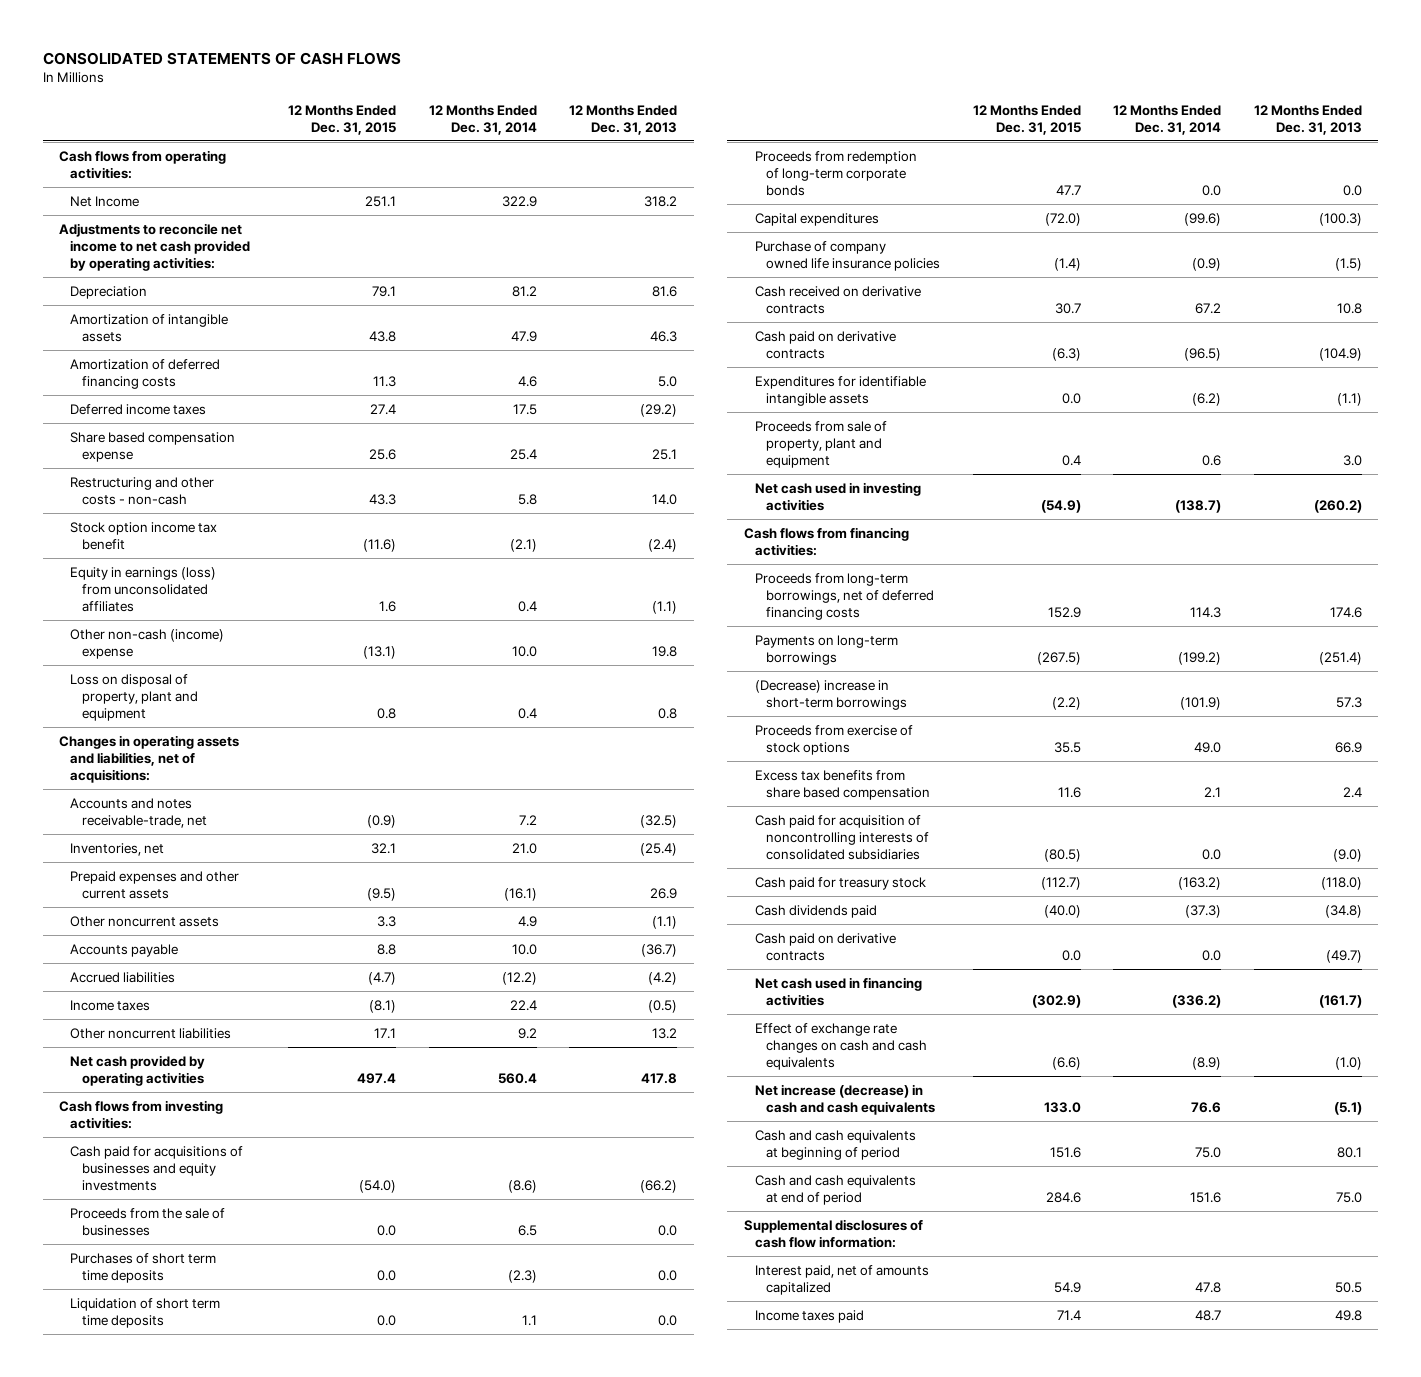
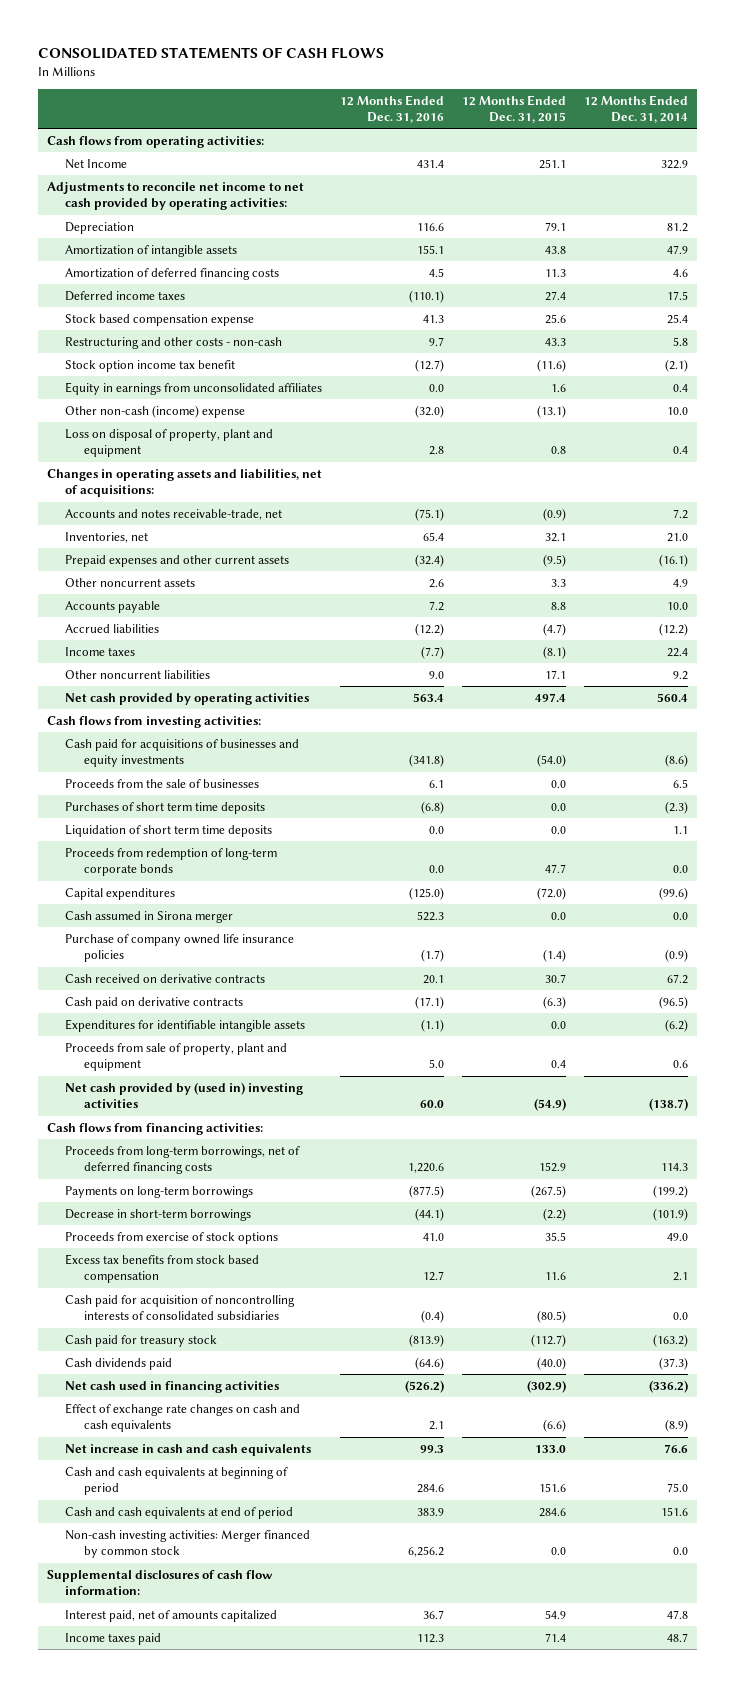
[569,104,678,135] 12 Months Ended Dec. 31, 2013 -> none
none -> [340,94,445,123] 12 Months Ended Dec. 31, 2016
[70,431,236,463] Share based compensation expense -> [65,313,255,326] Stock based compensation expense
[70,566,217,613] Equity in earnings (loss) from unconsolidated affiliates -> [65,381,323,395] Equity in earnings from unconsolidated affiliates
none -> [65,910,234,923] Cash assumed in Sirona merger
[754,481,921,512] Net cash used in investing activities -> [65,1081,304,1109] Net cash provided by (used in) investing activities
[754,679,908,711] (Decrease) increase in short-term borrowings -> [65,1208,252,1221] Decrease in short-term borrowings
[754,769,931,801] Excess tax benefits from share based compensation -> [65,1253,260,1284] Excess tax benefits from stock based compensation
[754,932,896,962] Cash paid on derivative contracts -> none
[754,1083,936,1116] Net increase (decrease) in cash and cash equivalents -> [65,1443,312,1456] Net increase in cash and cash equivalents
none -> [65,1529,311,1559] Non-cash investing activities: Merger financed by common stock

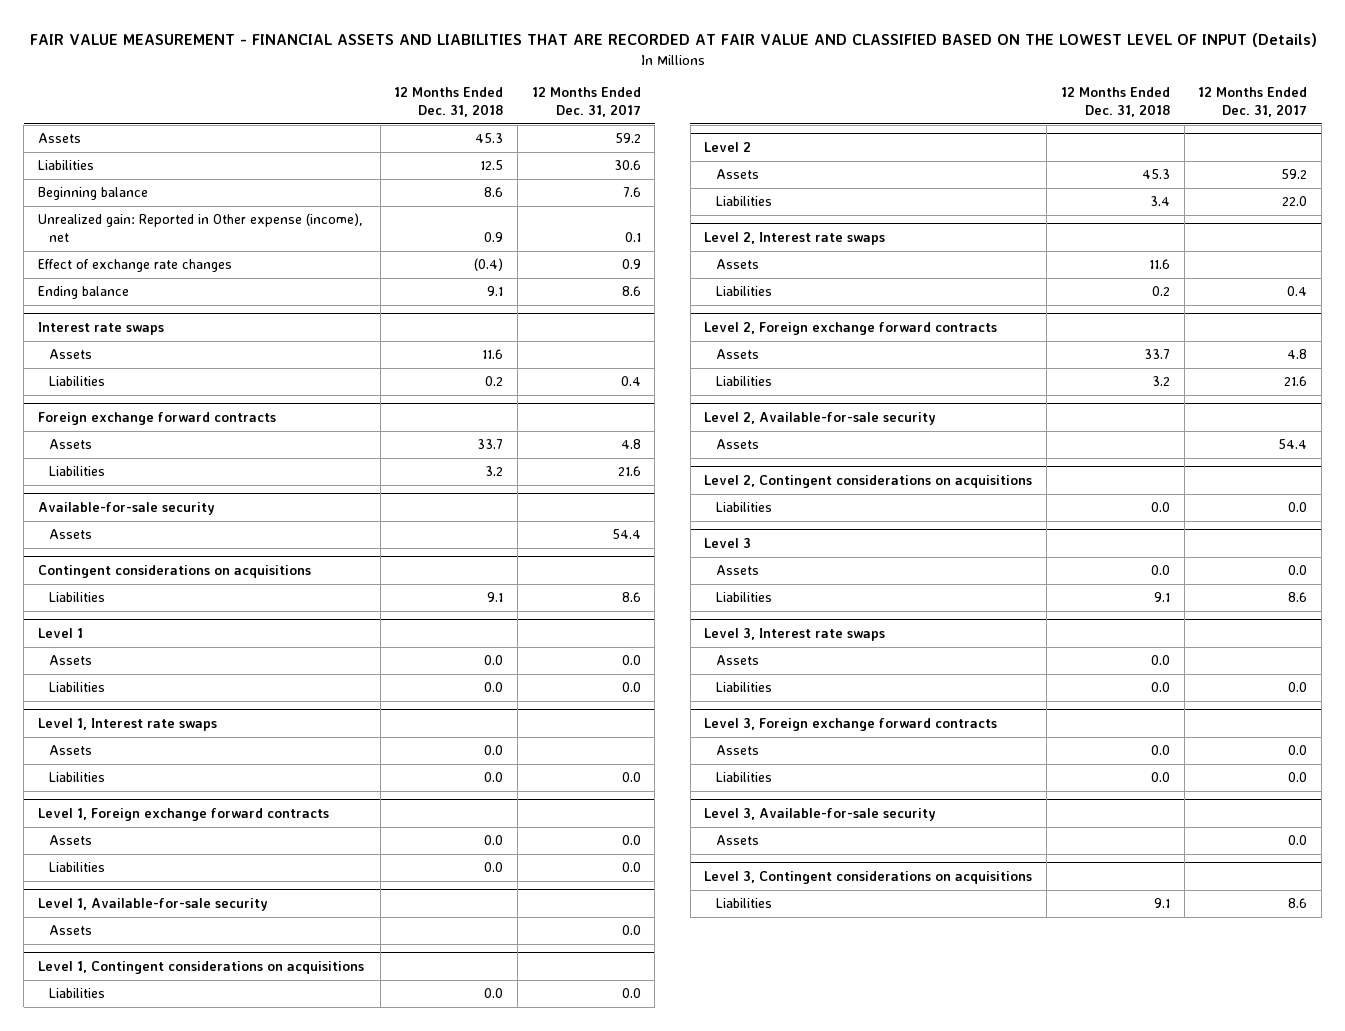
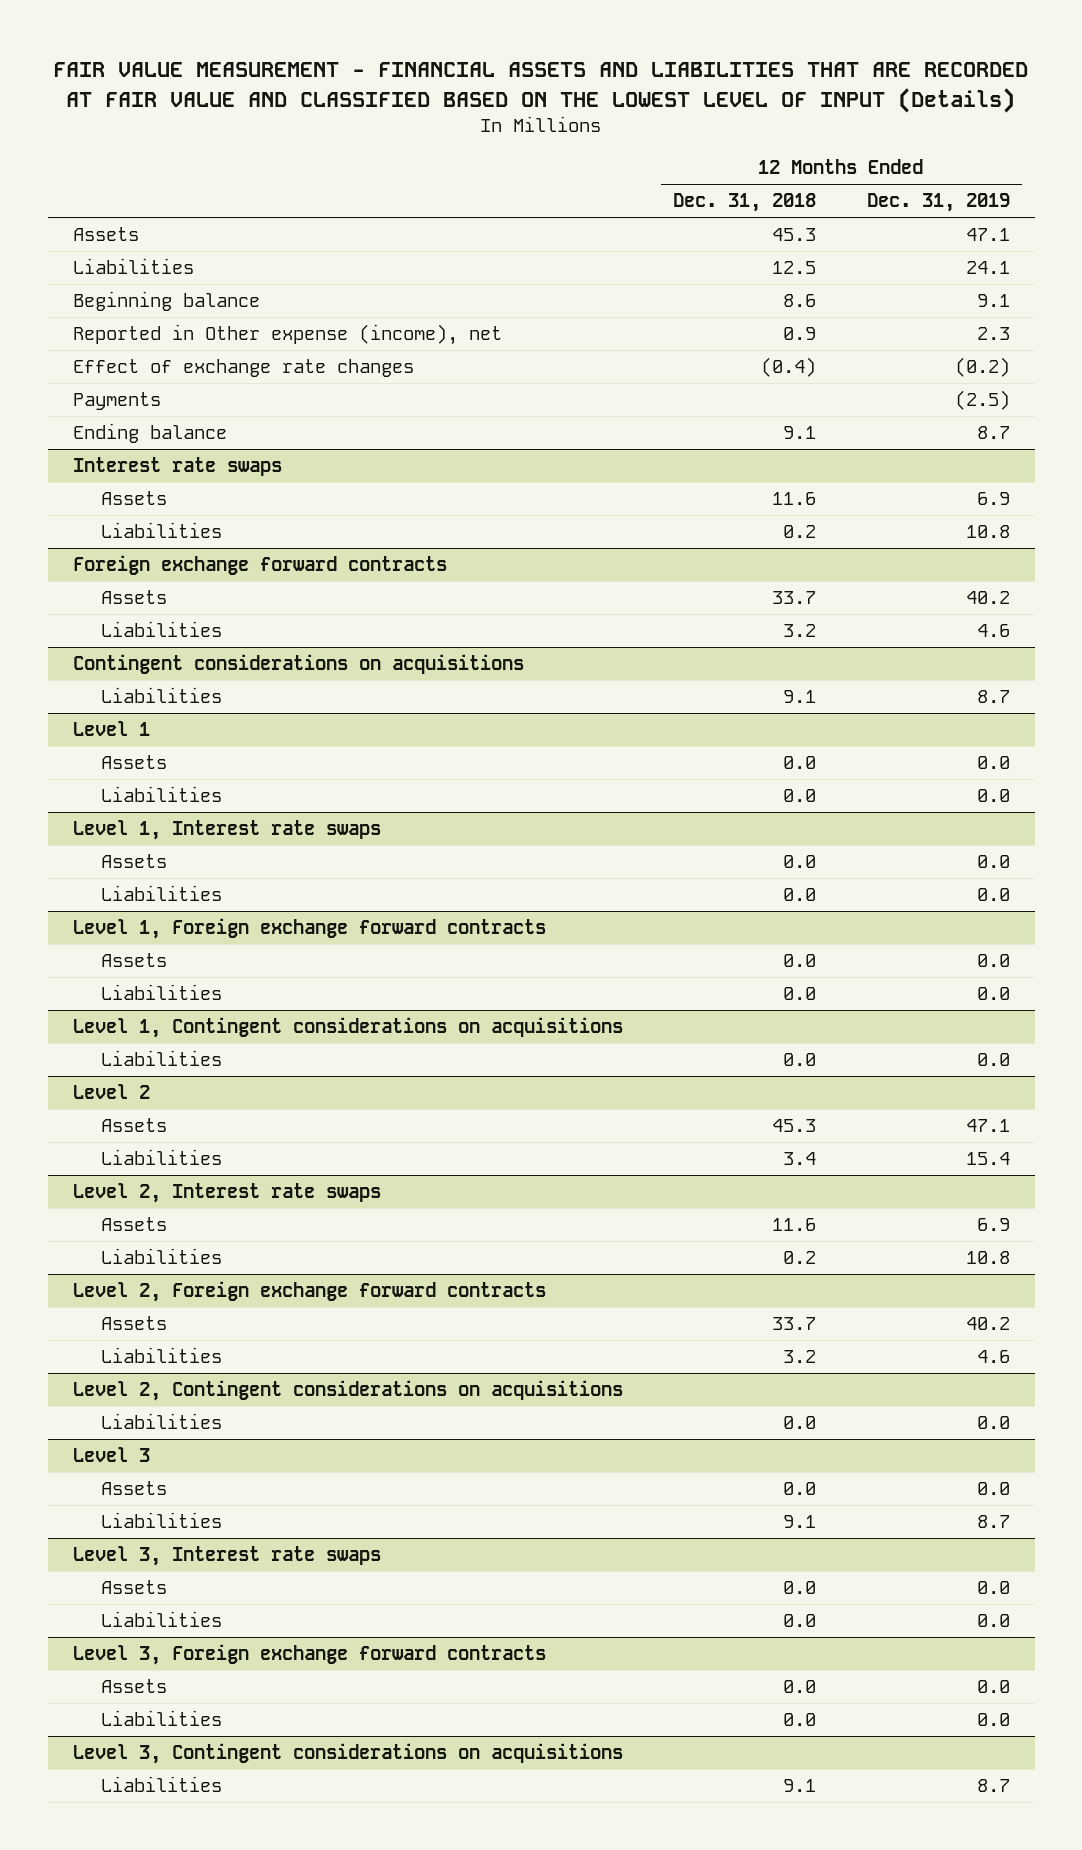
[531,86,641,117] 12 Months Ended Dec. 31, 2017 -> none
none -> [866,193,1010,213] Dec. 31, 2019
[37,213,363,243] Unrealized gain: Reported in Other expense (income), net -> [72,324,502,346] Reported in Other expense (income), net
none -> [72,392,161,411] Payments
[37,502,215,516] Available-for-sale security -> none
[49,529,93,540] Assets -> none
[37,898,268,912] Level 1, Available-for-sale security -> none
[49,925,93,936] Assets -> none
[704,412,937,426] Level 2, Available-for-sale security -> none
[716,439,760,450] Assets -> none
[704,808,937,822] Level 3, Available-for-sale security -> none
[716,835,760,846] Assets -> none

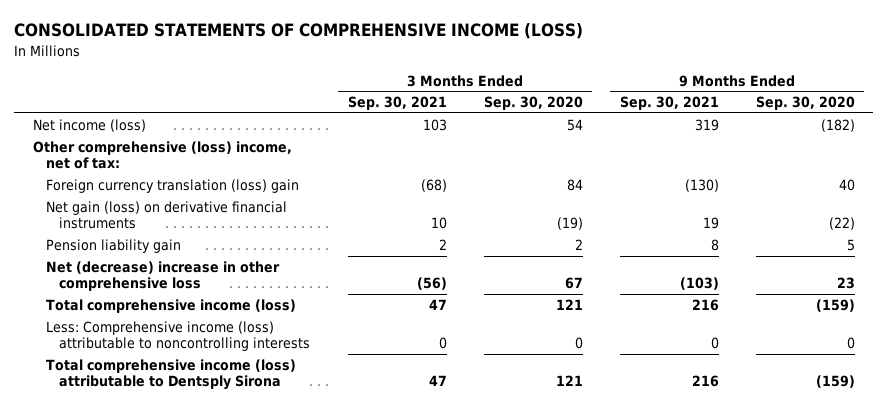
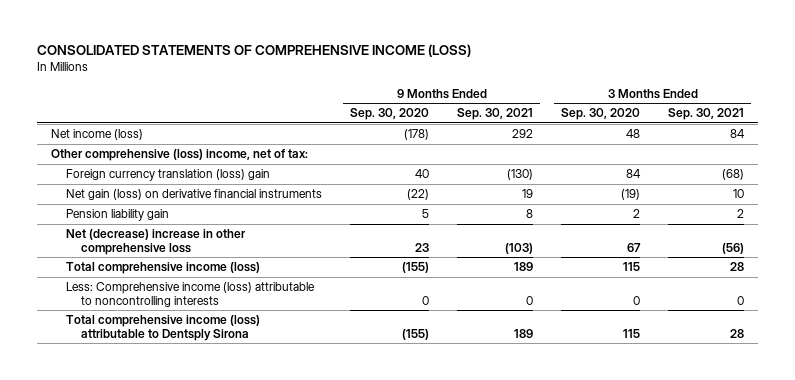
[422,118,447,131] 103 -> [730,129,746,139] 84
[566,118,583,131] 54 -> [626,129,641,139] 48
[694,118,719,131] 319 -> [512,129,534,139] 292
[820,118,855,132] (182) -> [404,129,430,141] (178)
[428,298,447,310] 47 -> [730,262,745,272] 28
[555,298,583,310] 121 -> [623,262,641,272] 115
[691,298,719,311] 216 -> [514,262,534,272] 189
[815,298,855,312] (159) -> [402,262,430,274] (155)
[428,375,447,387] 47 -> [730,328,745,338] 28
[555,375,583,387] 121 -> [623,328,641,338] 115
[691,375,719,388] 216 -> [514,328,534,338] 189
[815,375,855,389] (159) -> [402,328,430,340] (155)

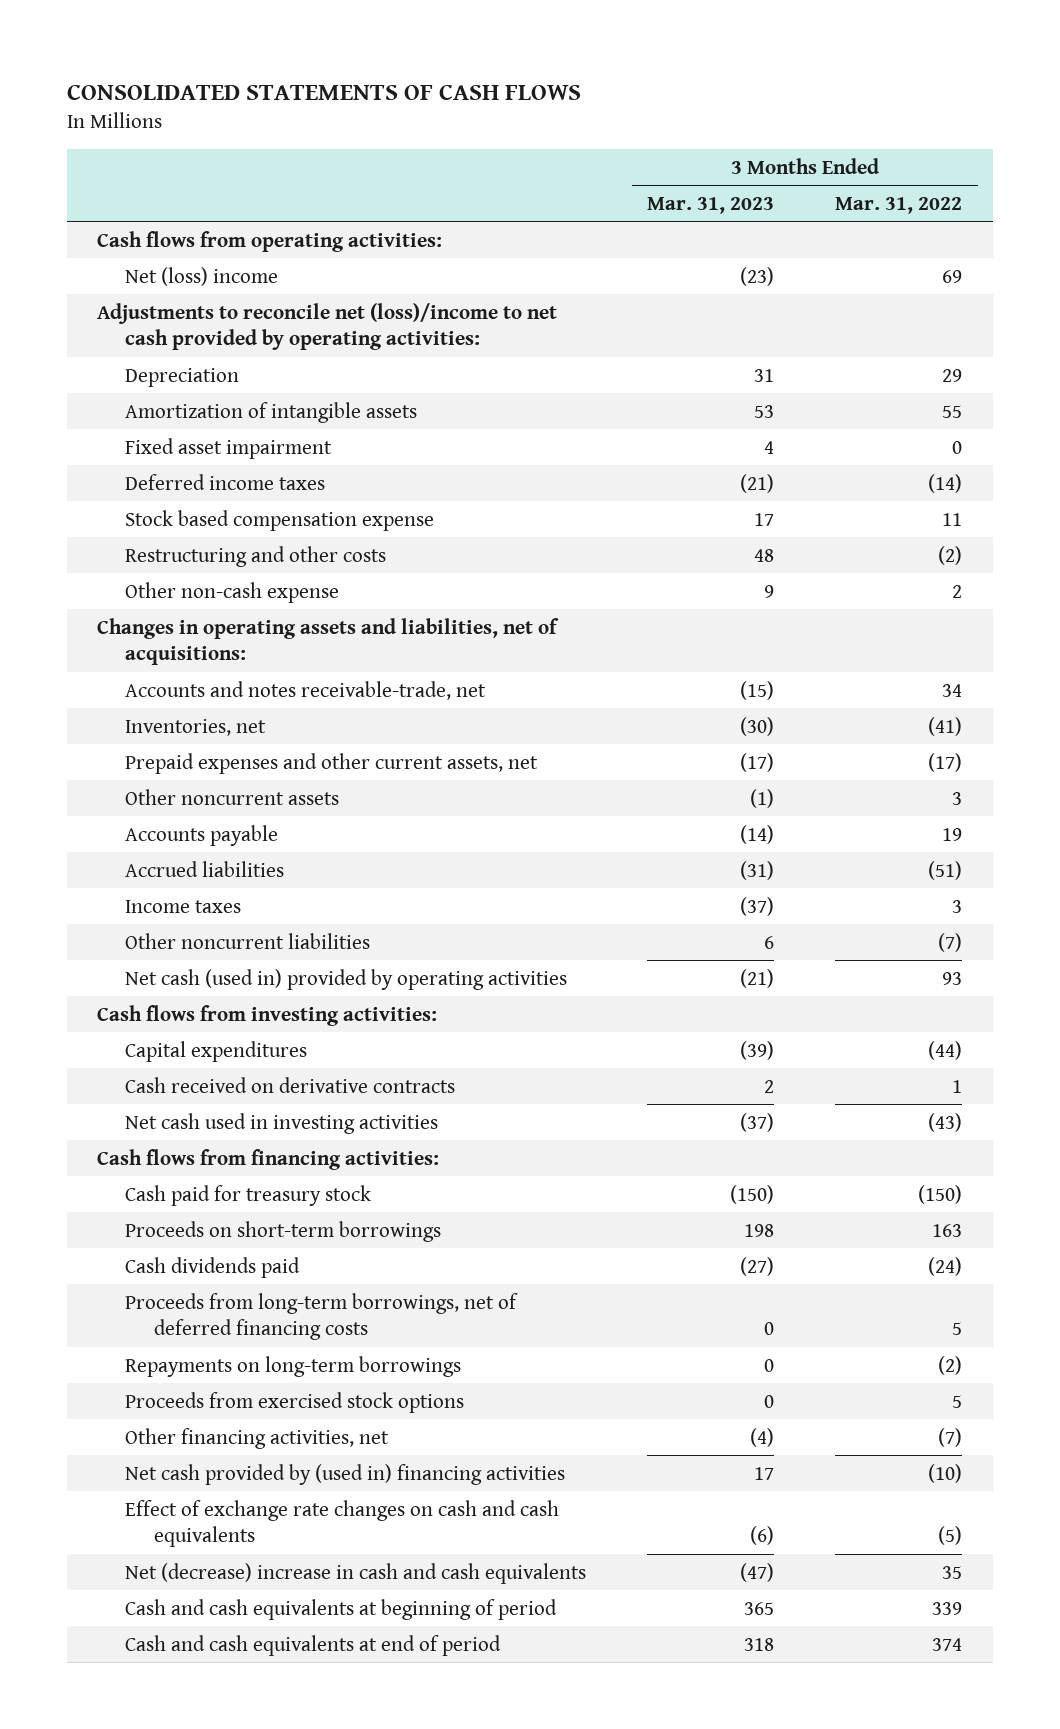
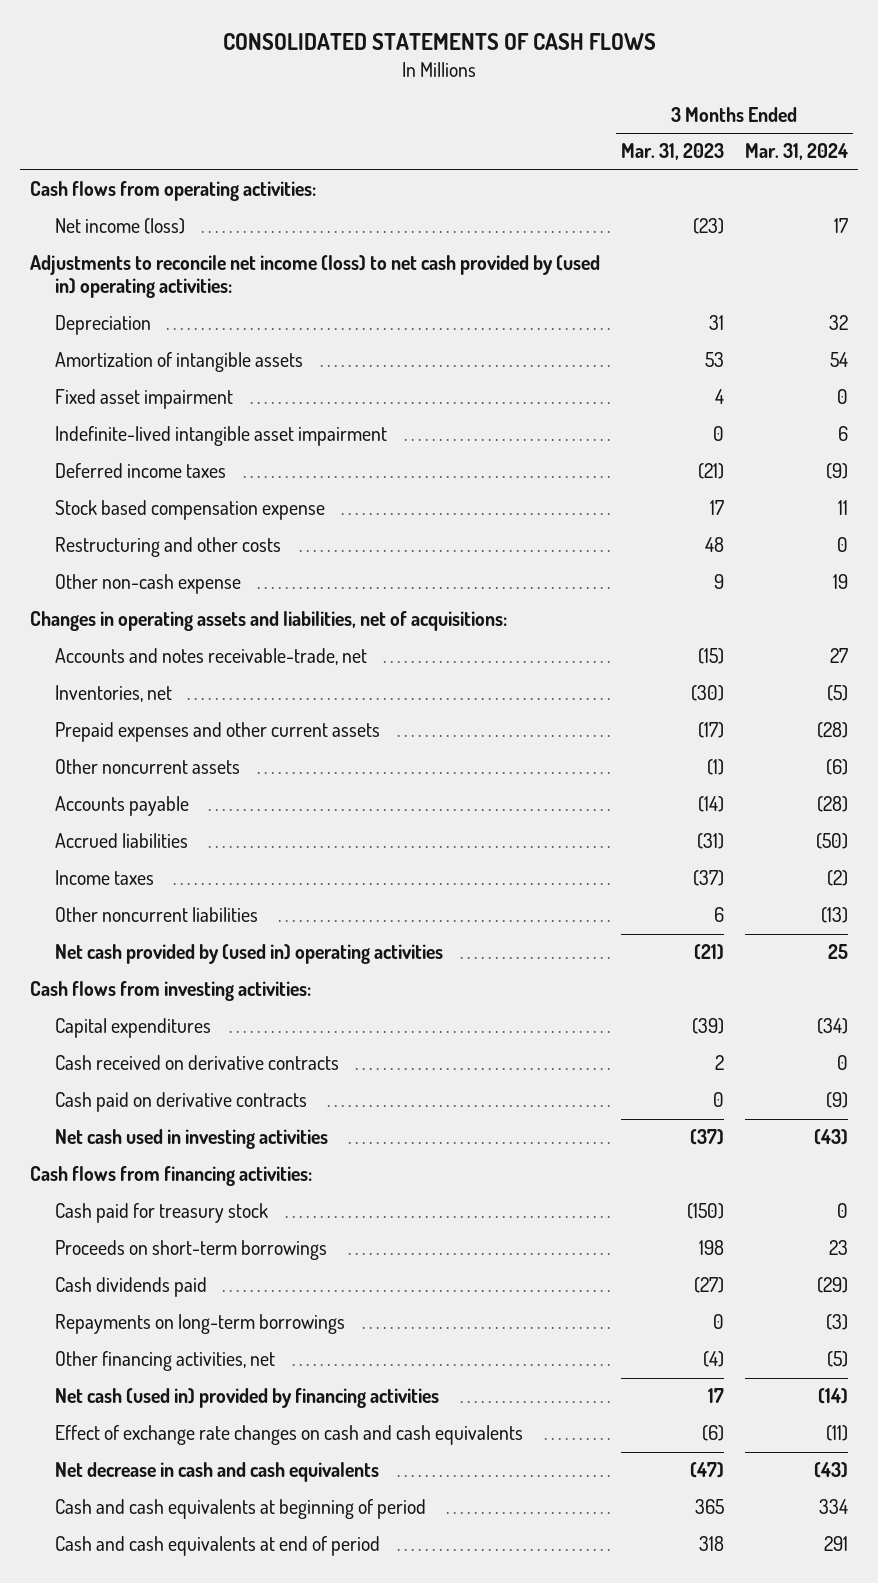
[835,196,963,214] Mar. 31, 2022 -> none
none -> [744,143,848,161] Mar. 31, 2024
[125,266,279,286] Net (loss) income -> [55,218,186,235] Net income (loss)
[97,302,558,351] Adjustments to reconcile net (loss)/income to net cash provided by operating activities: -> [30,255,601,299] Adjustments to reconcile net income (loss) to net cash provided by (used in) operating activities:
none -> [55,426,388,447] Indefinite-lived intangible asset impairment
[125,752,539,774] Prepaid expenses and other current assets, net -> [55,722,381,743] Prepaid expenses and other current assets
[125,968,568,990] Net cash (used in) provided by operating activities -> [55,944,444,965] Net cash provided by (used in) operating activities
none -> [55,1092,308,1113] Cash paid on derivative contracts
[125,1292,519,1341] Proceeds from long-term borrowings, net of deferred financing costs -> none
[125,1391,465,1413] Proceeds from exercised stock options -> none
[125,1463,566,1485] Net cash provided by (used in) financing activities -> [55,1388,440,1409] Net cash (used in) provided by financing activities
[125,1562,587,1584] Net (decrease) increase in cash and cash equivalents -> [55,1462,380,1483] Net decrease in cash and cash equivalents

